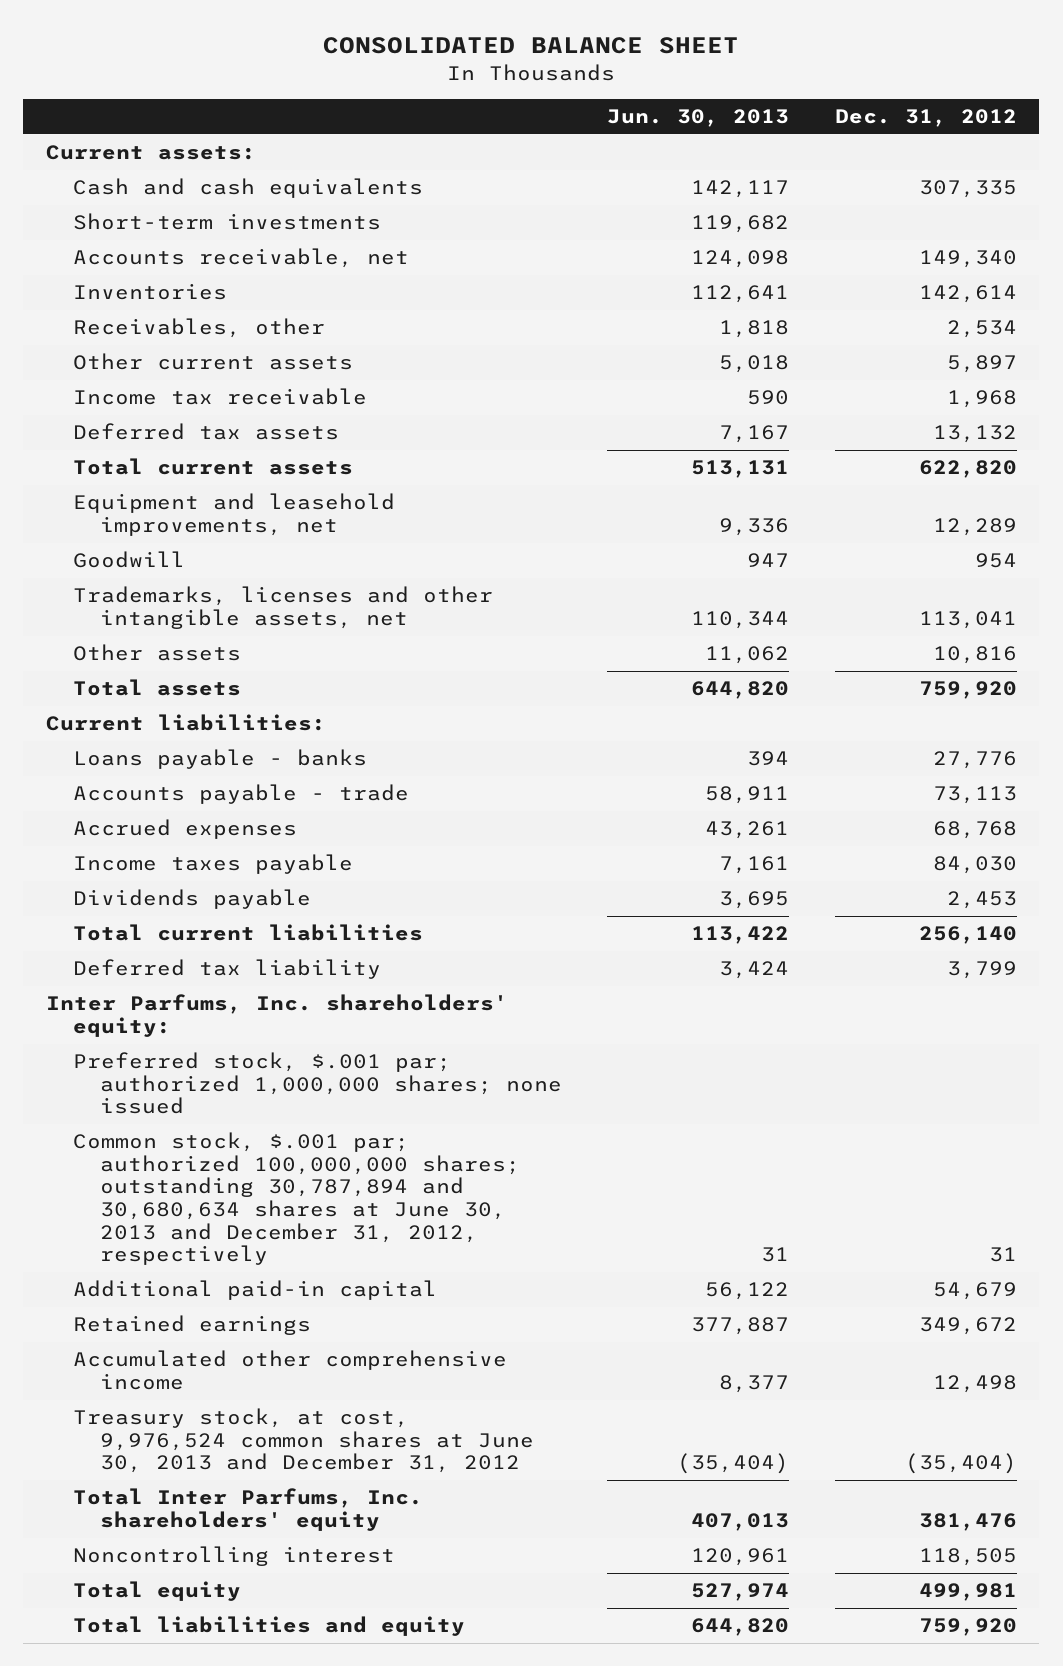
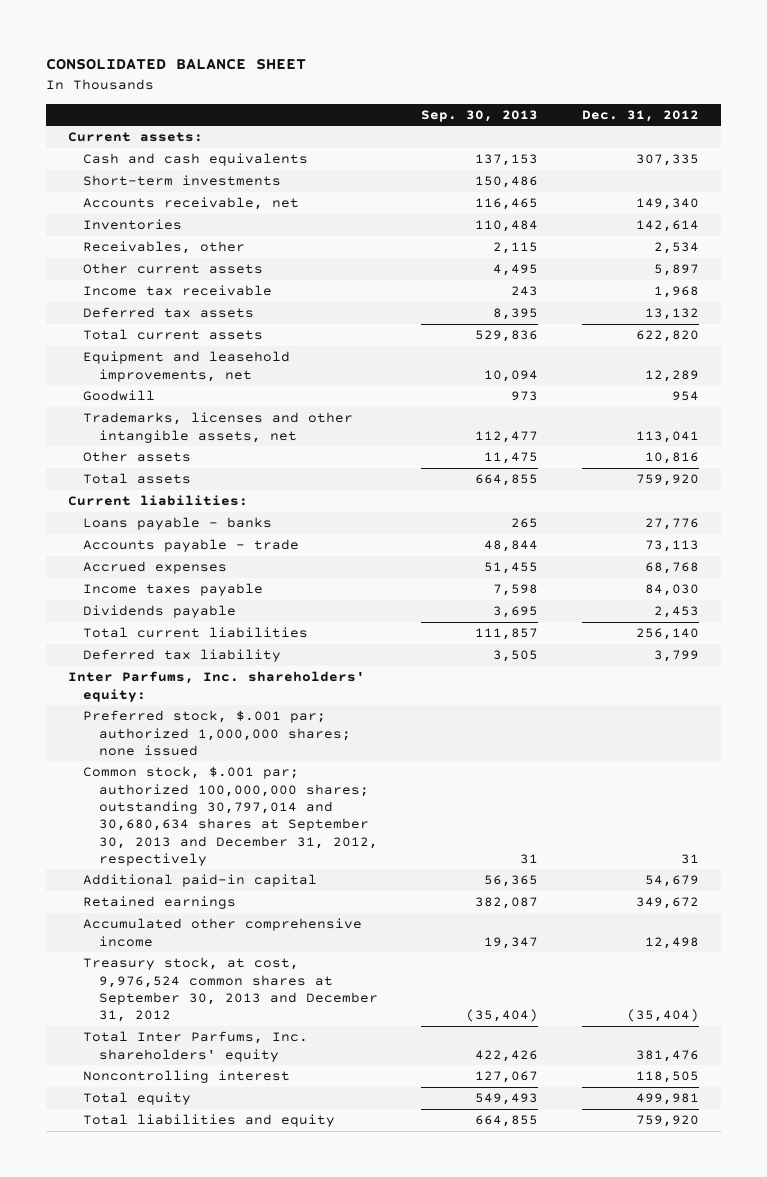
[607,109,790,128] Jun. 30, 2013 -> none
none -> [421,109,539,122] Sep. 30, 2013
[72,1132,520,1266] Common stock, $.001 par; authorized 100,000,000 shares; outstanding 30,787,894 and 30,680,634 shares at June 30, 2013 and December 31, 2012, respectively -> [83,766,378,866] Common stock, $.001 par; authorized 100,000,000 shares; outstanding 30,797,014 and 30,680,634 shares at September 30, 2013 and December 31, 2012, respectively
[72,1408,534,1474] Treasury stock, at cost, 9,976,524 common shares at June 30, 2013 and December 31, 2012 -> [83,957,378,1023] Treasury stock, at cost, 9,976,524 common shares at September 30, 2013 and December 31, 2012

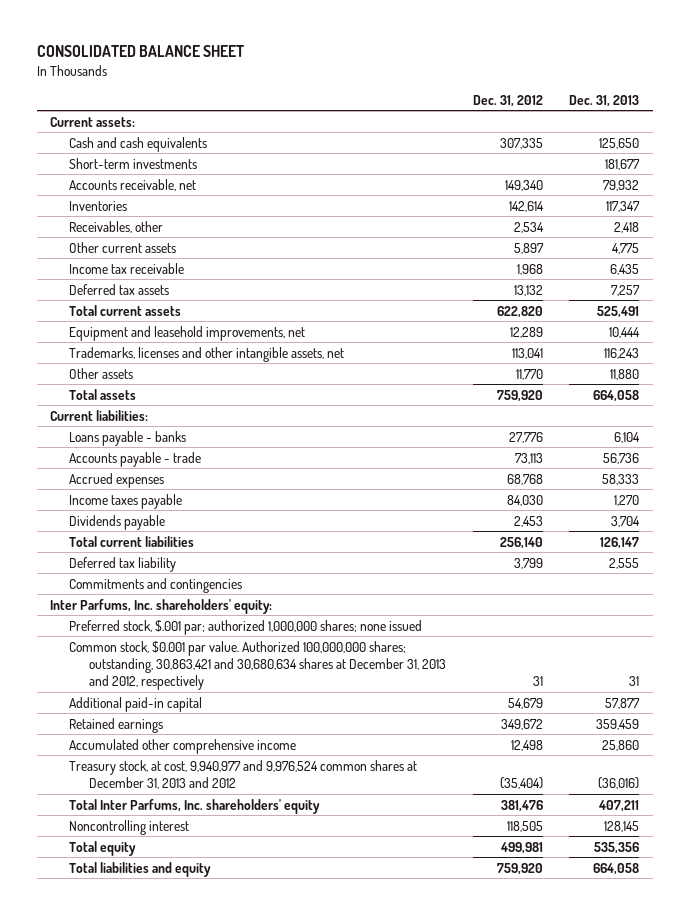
[421,109,539,122] Sep. 30, 2013 -> none
none -> [569,94,640,107] Dec. 31, 2013
[83,390,156,402] Goodwill -> none
[644,452,699,465] 10,816 -> [515,368,543,380] 11,770
none -> [69,577,243,593] Commitments and contingencies
[83,766,378,866] Common stock, $.001 par; authorized 100,000,000 shares; outstanding 30,797,014 and 30,680,634 shares at September 30, 2013 and December 31, 2012, respectively -> [69,640,447,691] Common stock, $0.001 par value. Authorized 100,000,000 shares; outstanding, 30,863,421 and 30,680,634 shares at December 31, 2013 and 2012, respectively
[83,957,378,1023] Treasury stock, at cost, 9,976,524 common shares at September 30, 2013 and December 31, 2012 -> [69,759,418,789] Treasury stock, at cost, 9,940,977 and 9,976,524 common shares at December 31, 2013 and 2012

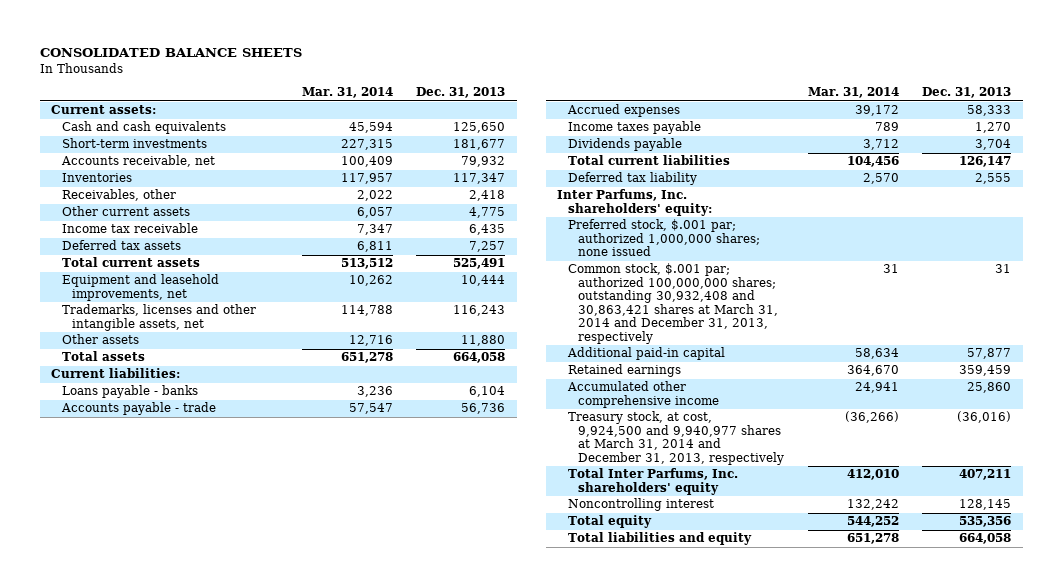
[36,45,244,58] CONSOLIDATED BALANCE SHEET -> [39,48,302,58] CONSOLIDATED BALANCE SHEETS
[472,94,543,107] Dec. 31, 2012 -> none
none -> [301,87,393,99] Mar. 31, 2014
[69,577,243,593] Commitments and contingencies -> none
[69,640,447,691] Common stock, $0.001 par value. Authorized 100,000,000 shares; outstanding, 30,863,421 and 30,680,634 shares at December 31, 2013 and 2012, respectively -> [567,263,779,344] Common stock, $.001 par; authorized 100,000,000 shares; outstanding 30,932,408 and 30,863,421 shares at March 31, 2014 and December 31, 2013, respectively
[69,759,418,789] Treasury stock, at cost, 9,940,977 and 9,976,524 common shares at December 31, 2013 and 2012 -> [567,411,785,465] Treasury stock, at cost, 9,924,500 and 9,940,977 shares at March 31, 2014 and December 31, 2013, respectively

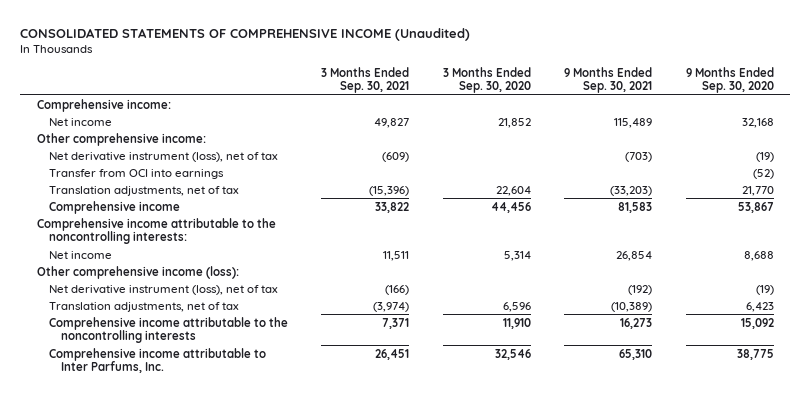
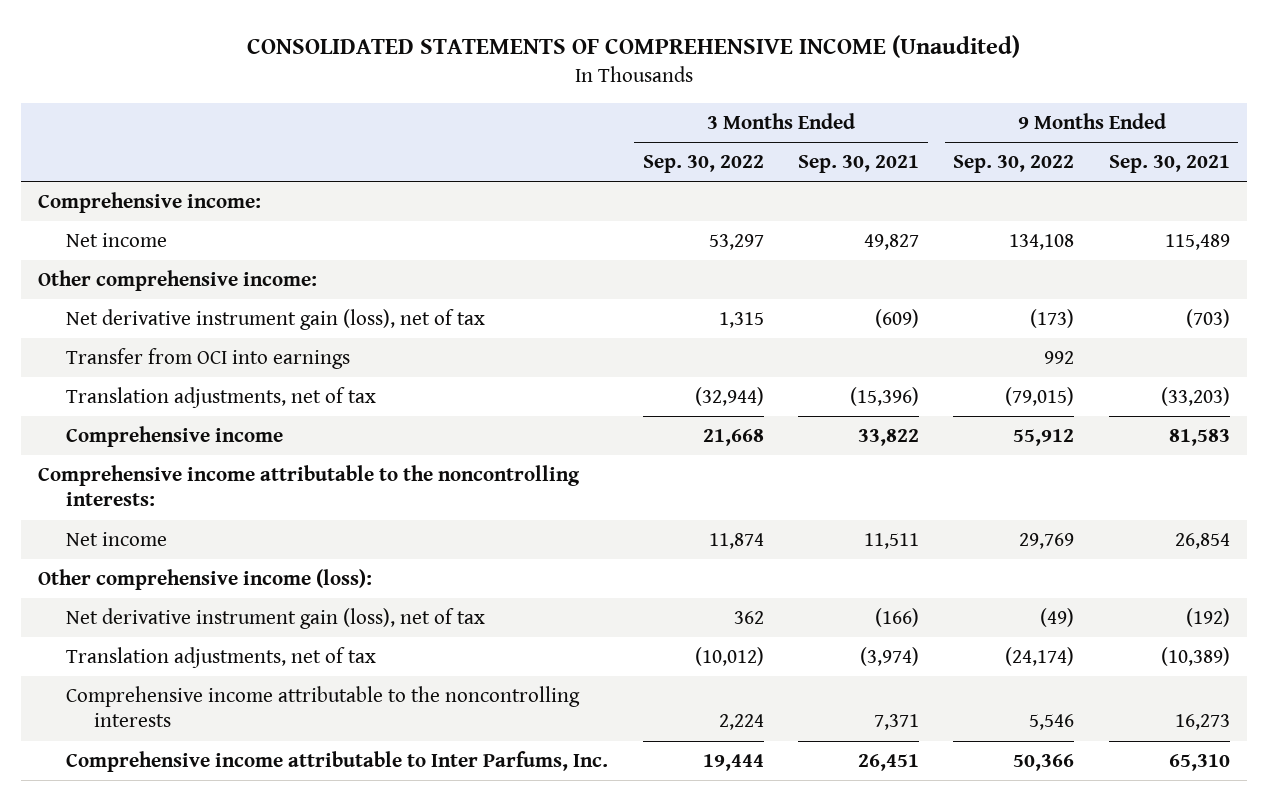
[442,66,531,94] 3 Months Ended Sep. 30, 2020 -> none
[685,66,774,94] 9 Months Ended Sep. 30, 2020 -> none
none -> [642,155,764,174] Sep. 30, 2022
none -> [953,155,1075,174] Sep. 30, 2022
[48,151,278,162] Net derivative instrument (loss), net of tax -> [66,309,486,331] Net derivative instrument gain (loss), net of tax
[48,284,278,295] Net derivative instrument (loss), net of tax -> [66,608,486,630] Net derivative instrument gain (loss), net of tax

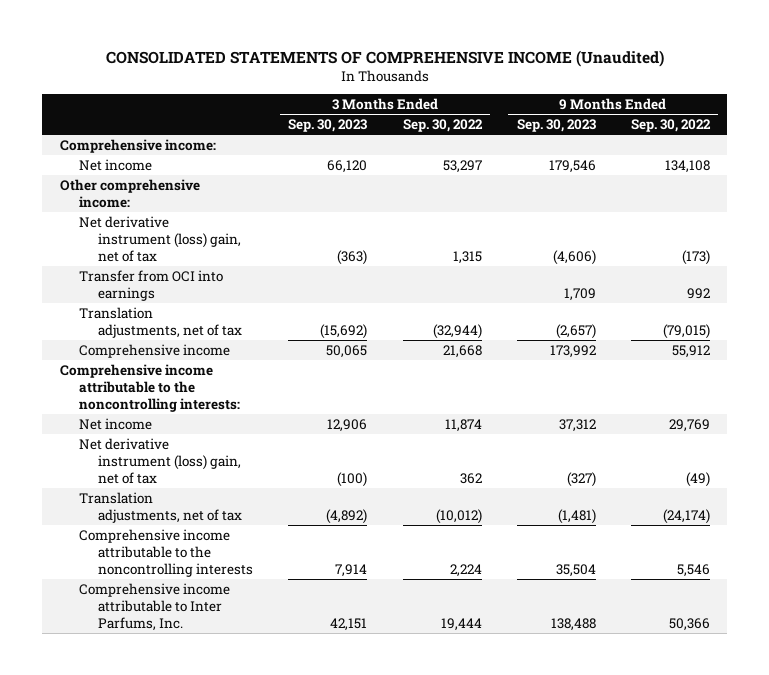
[798,155,920,174] Sep. 30, 2021 -> none
[1108,155,1230,174] Sep. 30, 2021 -> none
none -> [288,119,368,133] Sep. 30, 2023
none -> [516,119,596,133] Sep. 30, 2023
[66,309,486,331] Net derivative instrument gain (loss), net of tax -> [78,215,242,262] Net derivative instrument (loss) gain, net of tax
[38,569,373,591] Other comprehensive income (loss): -> none
[66,608,486,630] Net derivative instrument gain (loss), net of tax -> [78,437,242,484] Net derivative instrument (loss) gain, net of tax

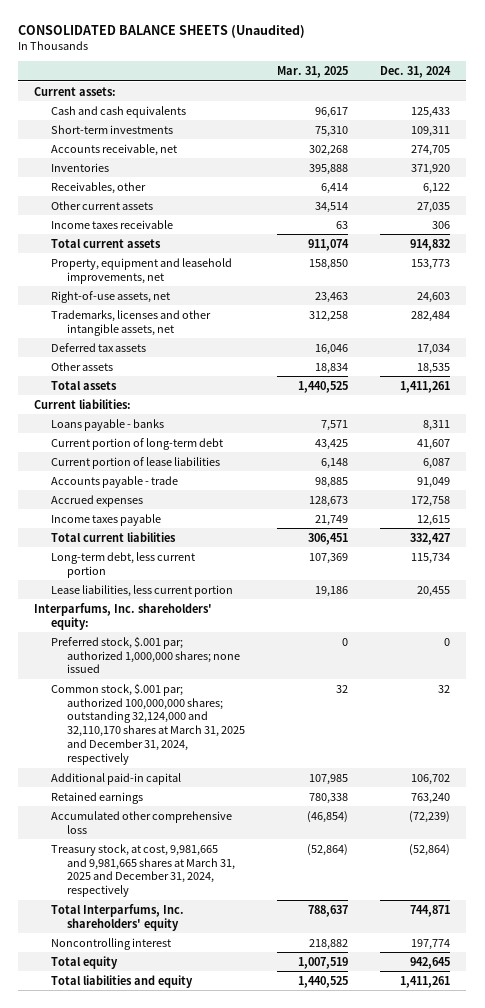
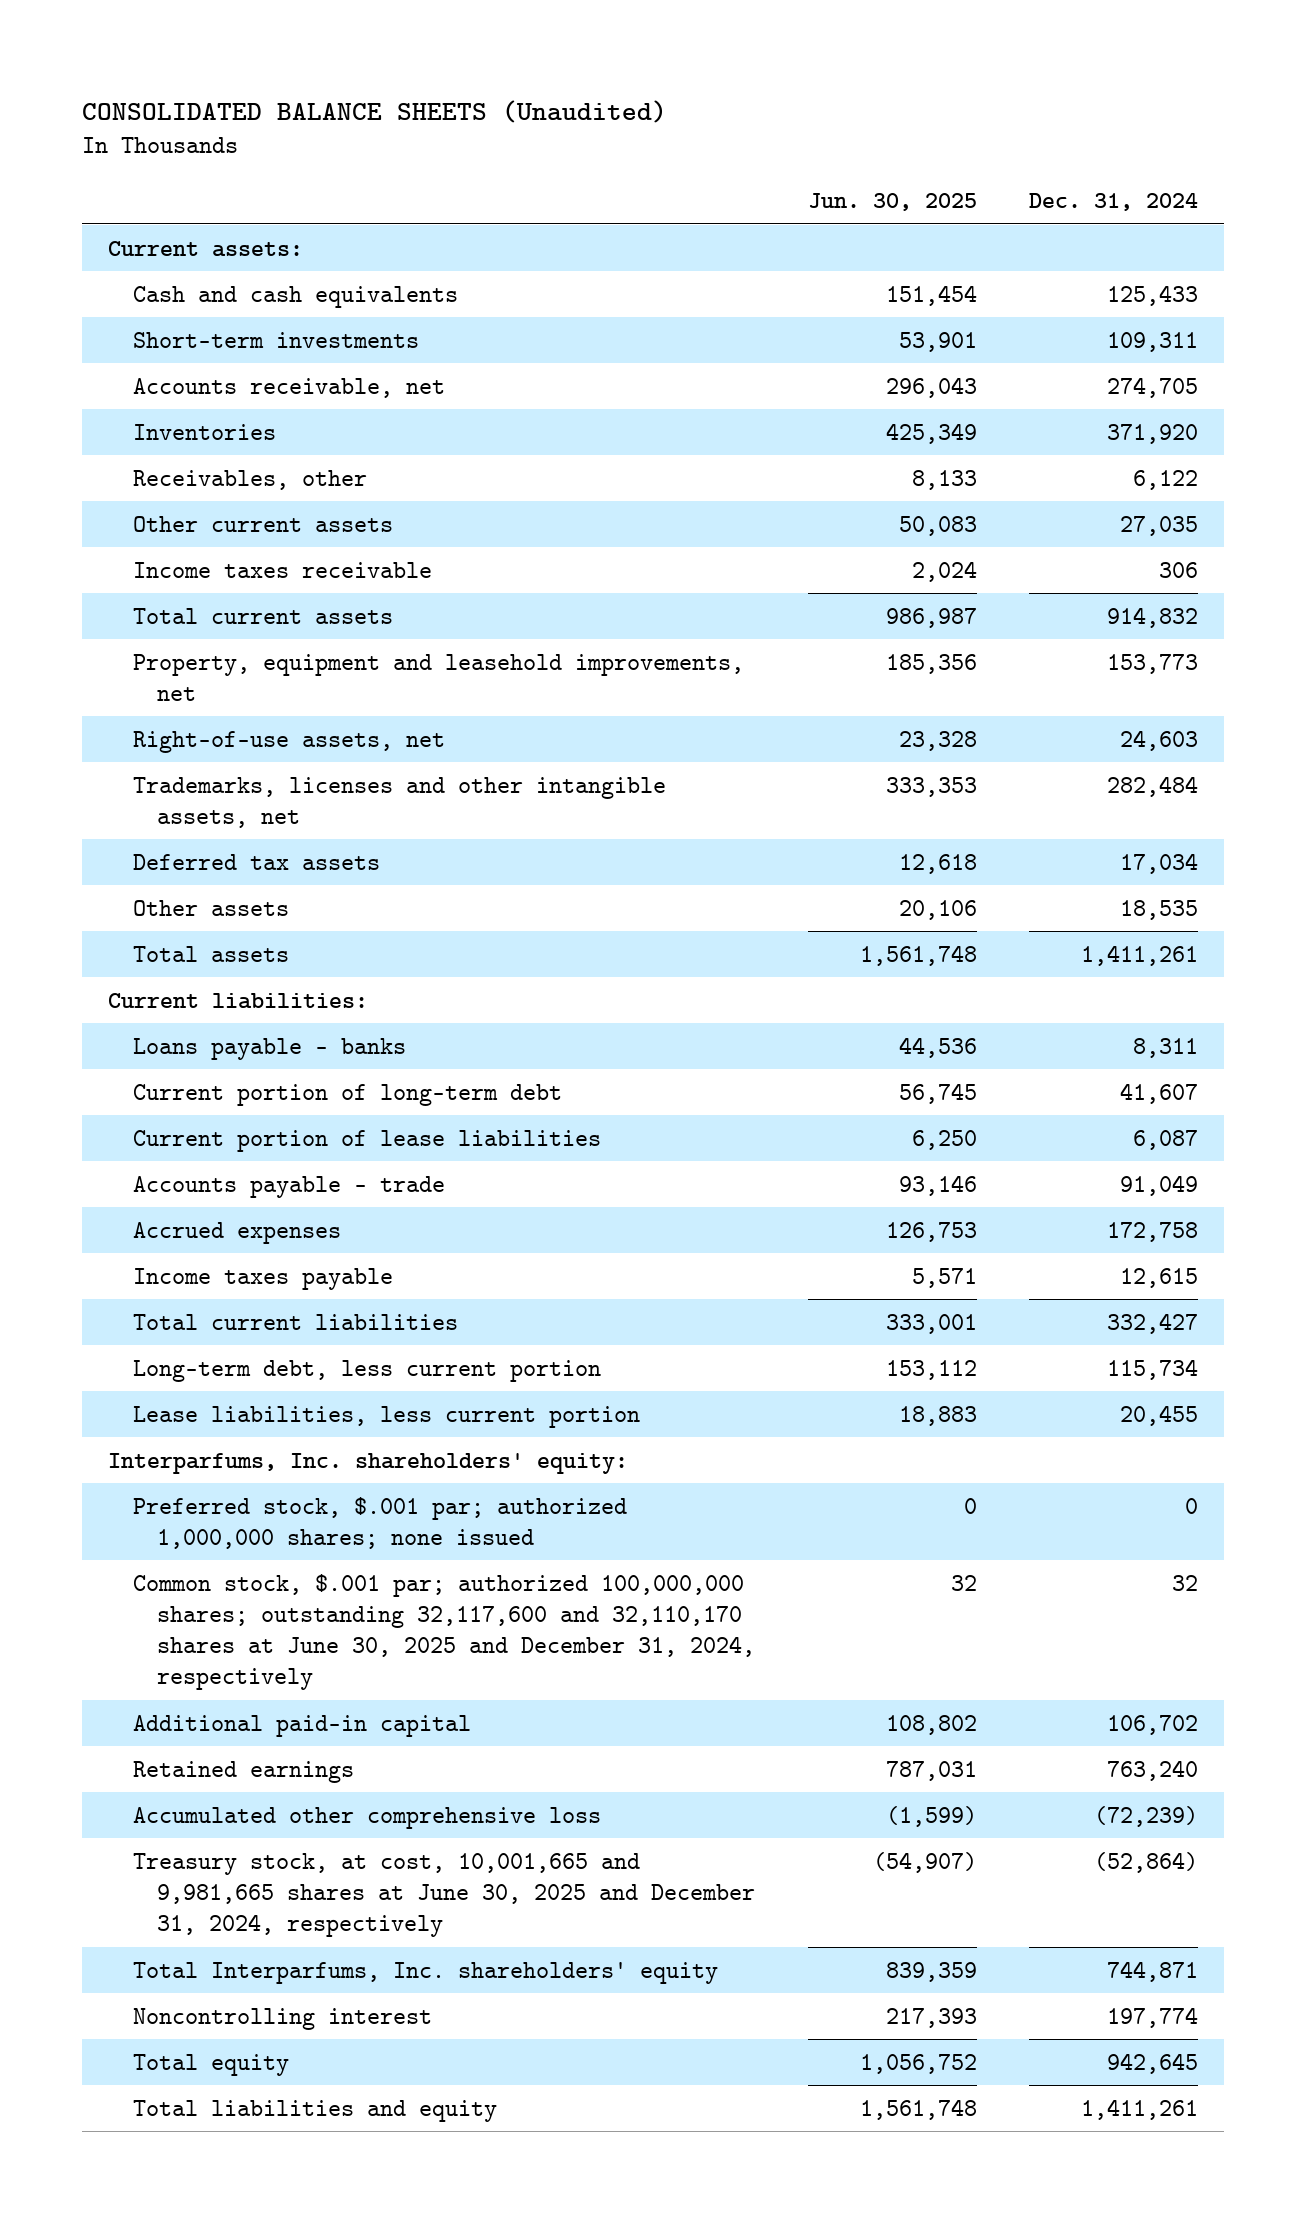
[277,65,349,78] Mar. 31, 2025 -> none
none -> [807,193,977,212] Jun. 30, 2025
[50,682,246,765] Common stock, $.001 par; authorized 100,000,000 shares; outstanding 32,124,000 and 32,110,170 shares at March 31, 2025 and December 31, 2024, respectively -> [132,1573,756,1690] Common stock, $.001 par; authorized 100,000,000 shares; outstanding 32,117,600 and 32,110,170 shares at June 30, 2025 and December 31, 2024, respectively
[50,843,236,898] Treasury stock, at cost, 9,981,665 and 9,981,665 shares at March 31, 2025 and December 31, 2024, respectively -> [132,1852,756,1937] Treasury stock, at cost, 10,001,665 and 9,981,665 shares at June 30, 2025 and December 31, 2024, respectively

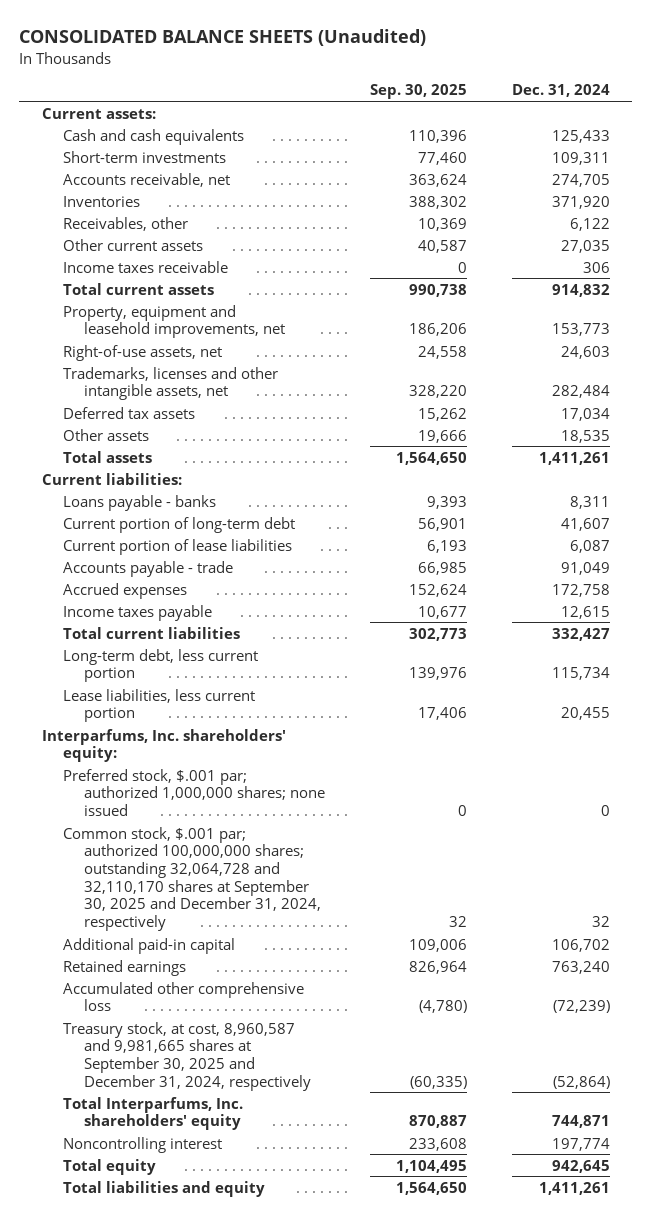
[807,193,977,212] Jun. 30, 2025 -> none
none -> [369,84,467,100] Sep. 30, 2025
[132,1573,756,1690] Common stock, $.001 par; authorized 100,000,000 shares; outstanding 32,117,600 and 32,110,170 shares at June 30, 2025 and December 31, 2024, respectively -> [62,826,322,931] Common stock, $.001 par; authorized 100,000,000 shares; outstanding 32,064,728 and 32,110,170 shares at September 30, 2025 and December 31, 2024, respectively
[132,1852,756,1937] Treasury stock, at cost, 10,001,665 and 9,981,665 shares at June 30, 2025 and December 31, 2024, respectively -> [62,1021,312,1091] Treasury stock, at cost, 8,960,587 and 9,981,665 shares at September 30, 2025 and December 31, 2024, respectively

